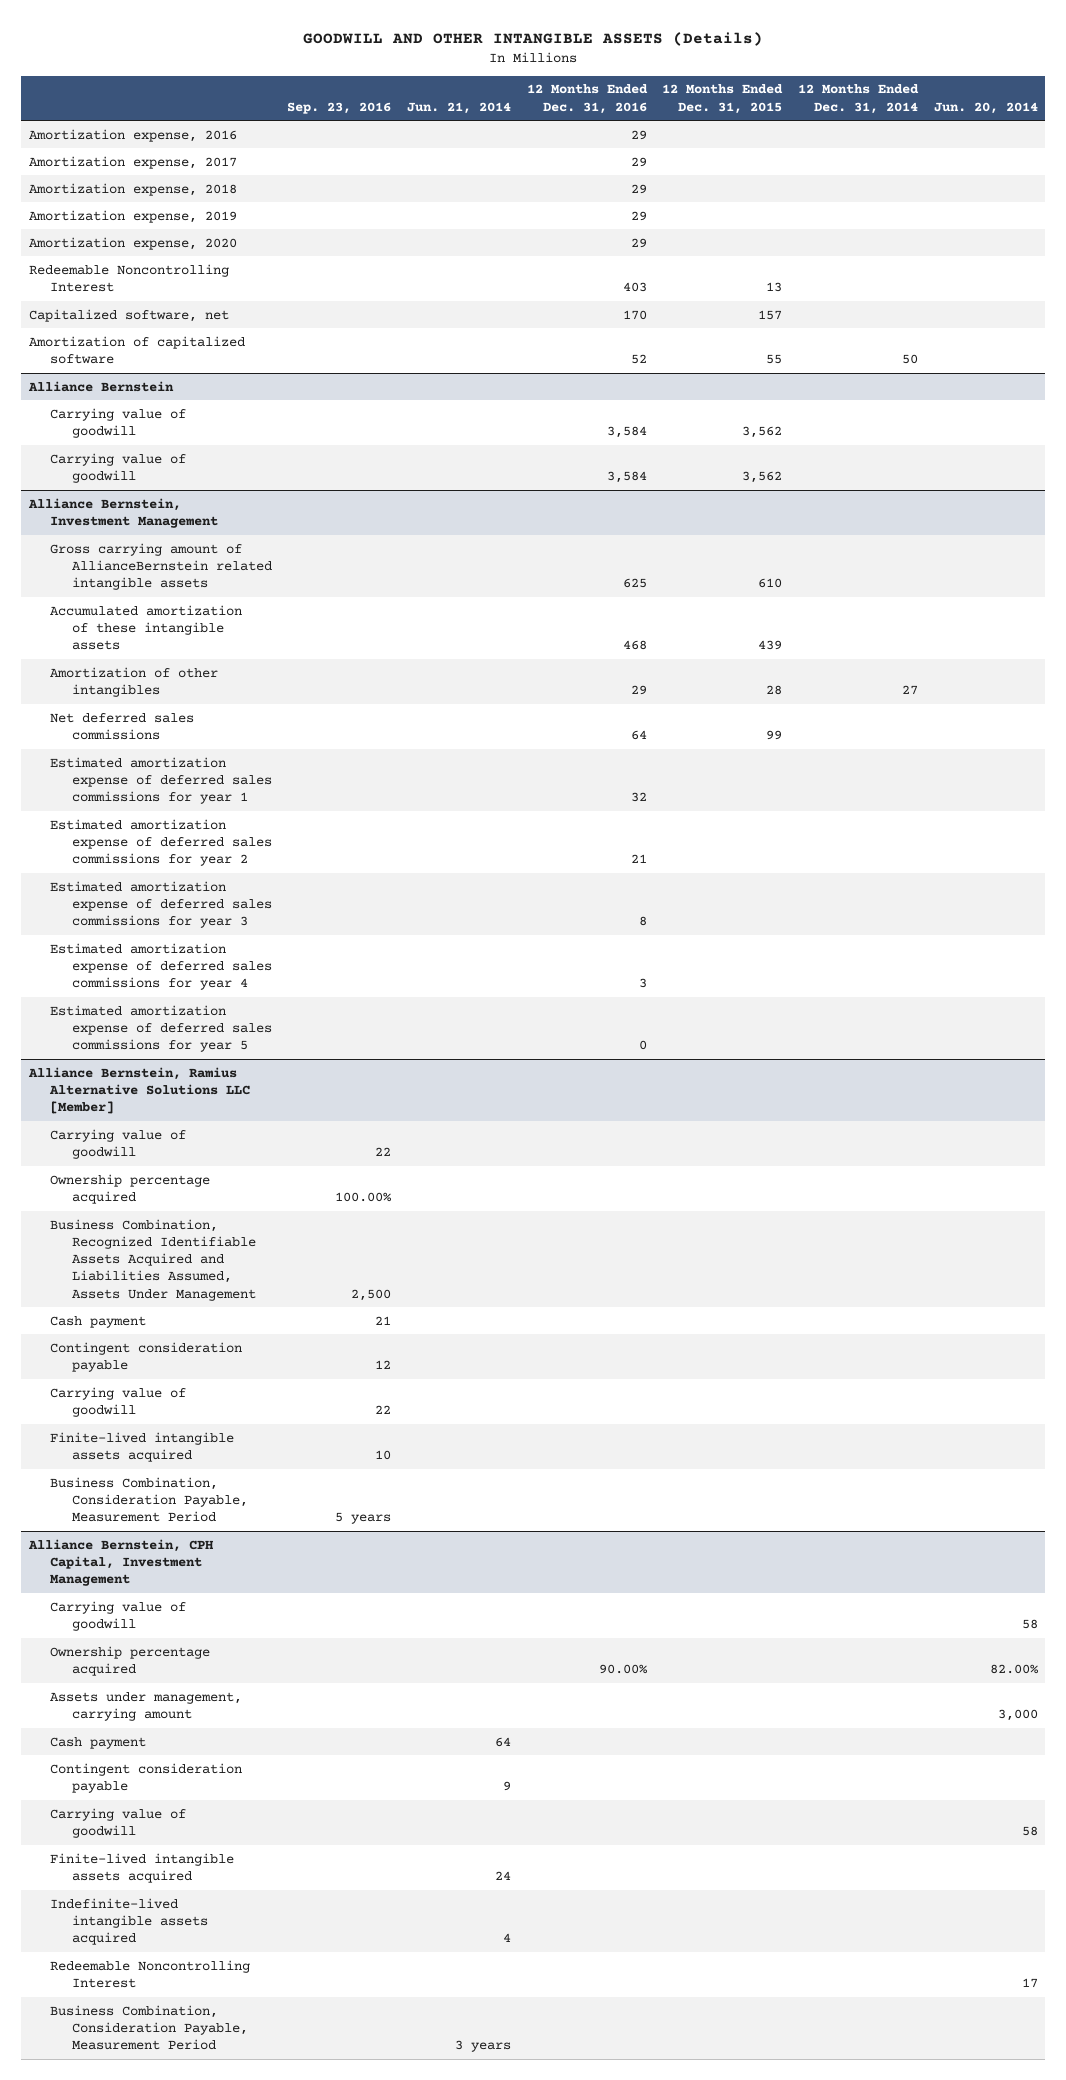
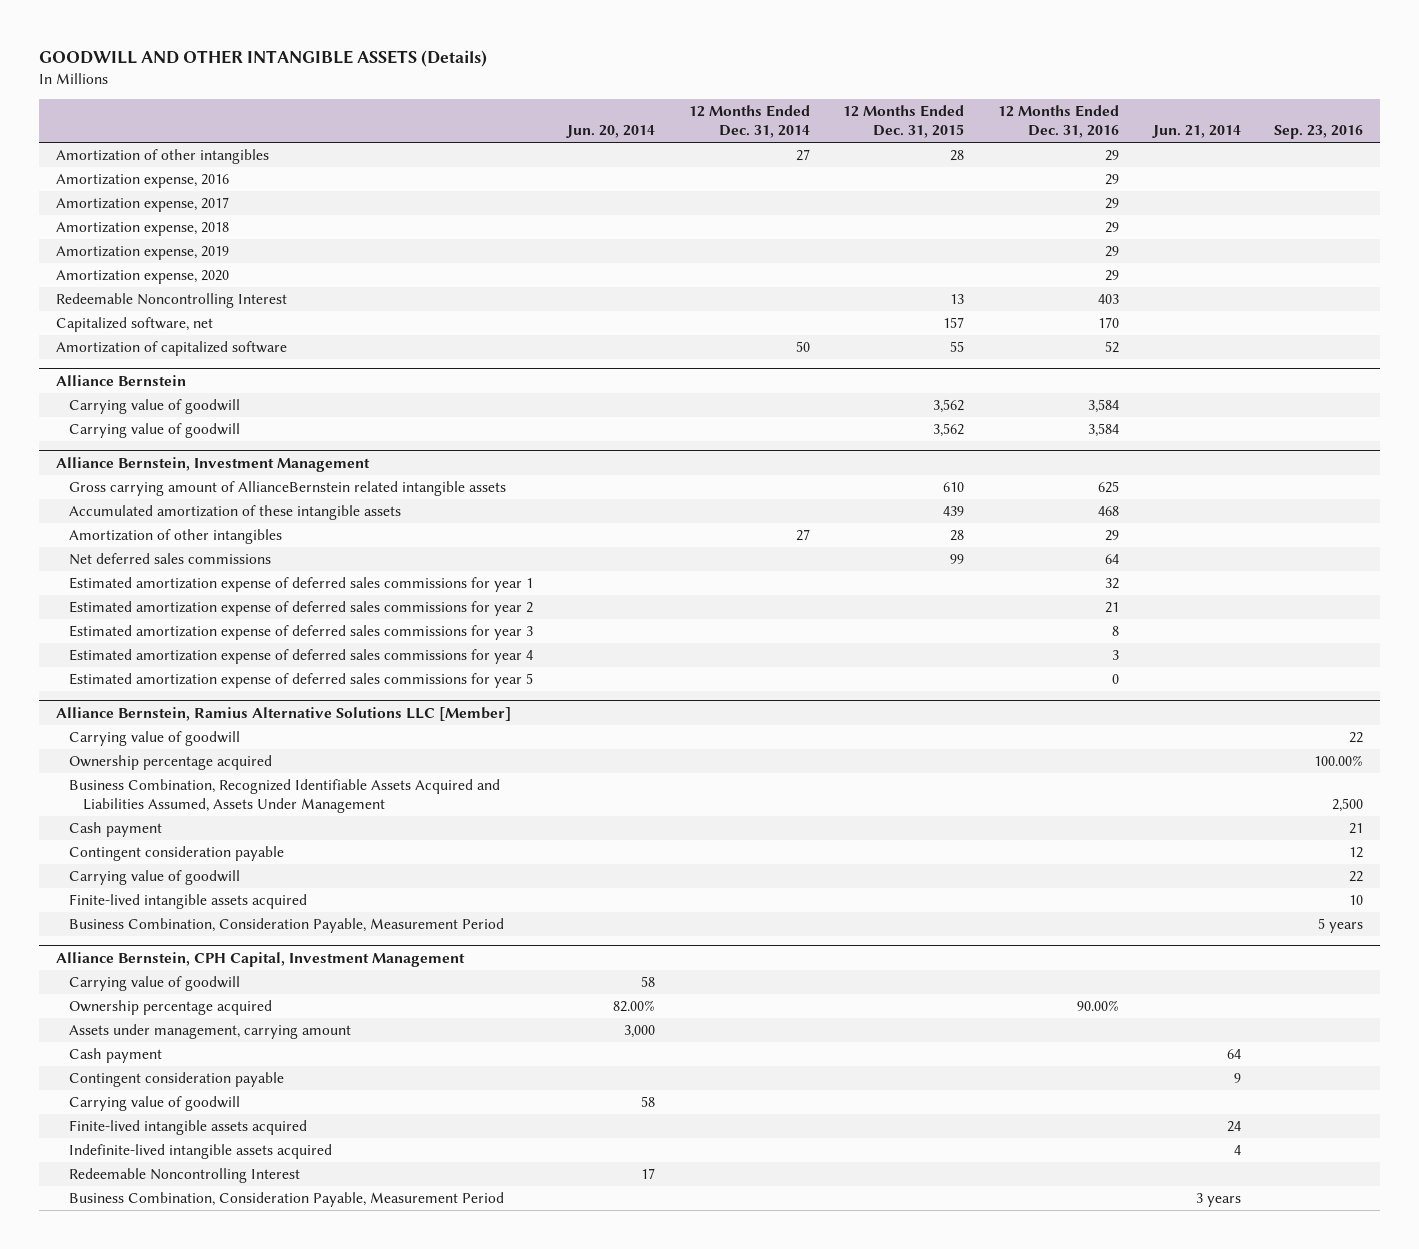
none -> [55,149,269,165] Amortization of other intangibles

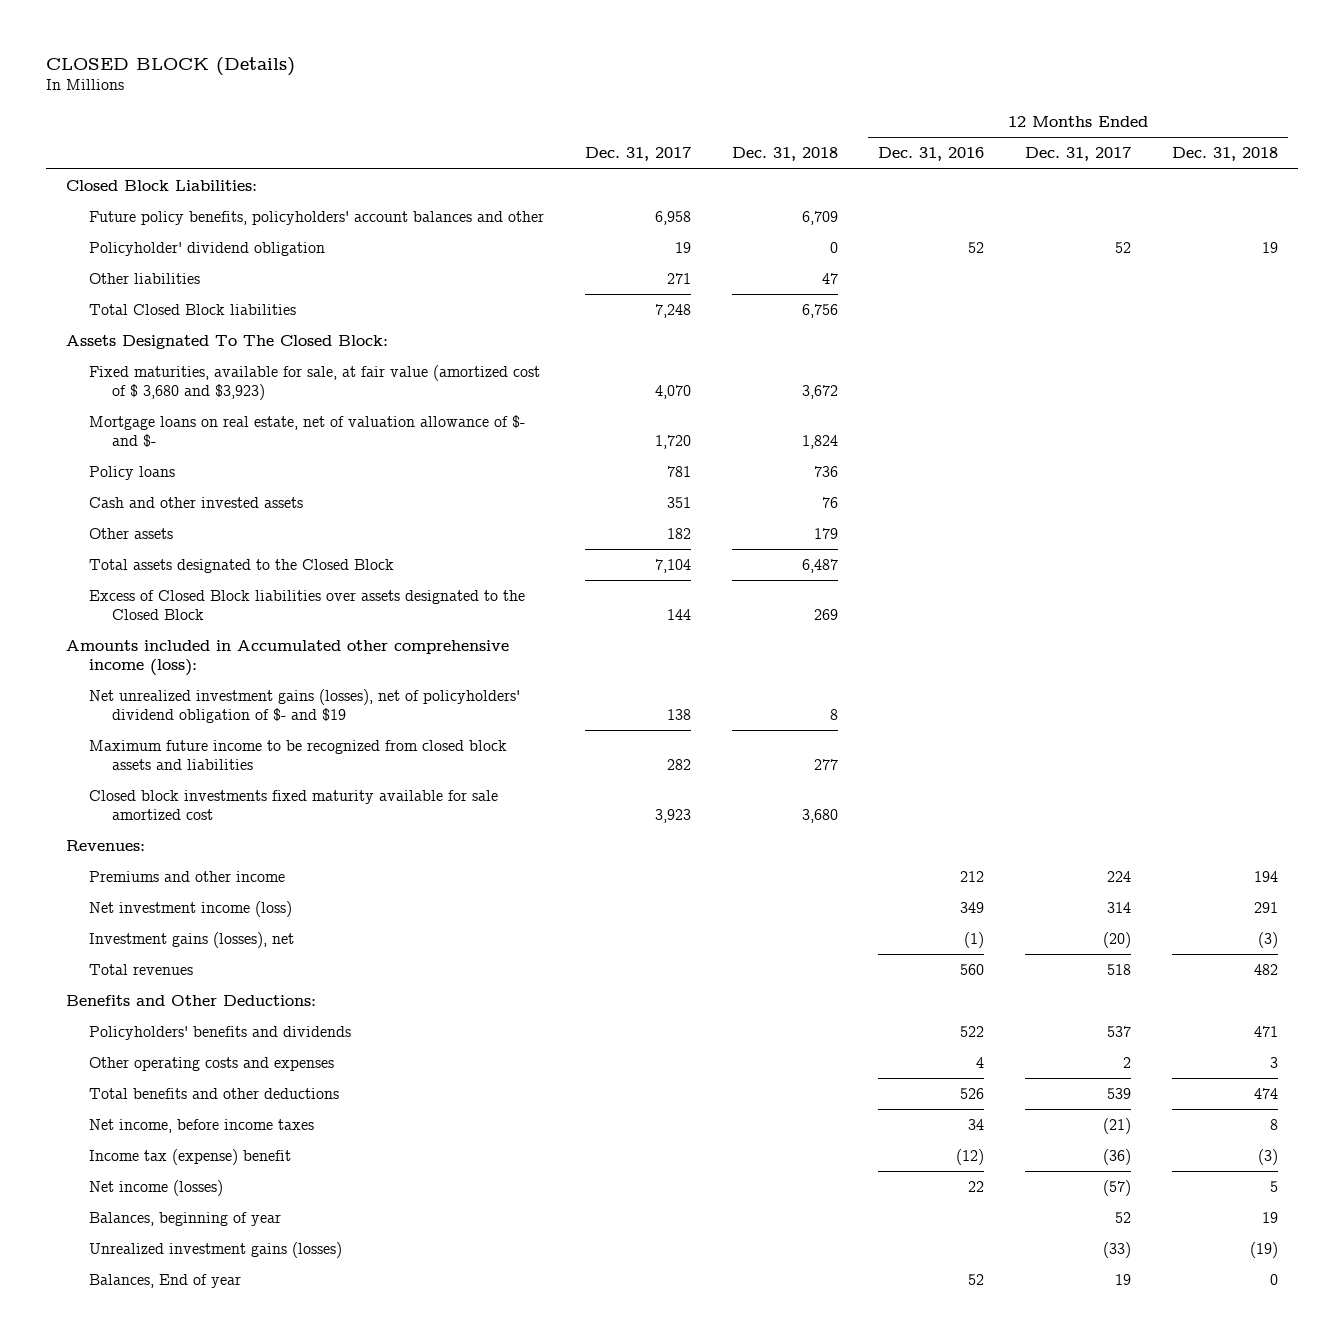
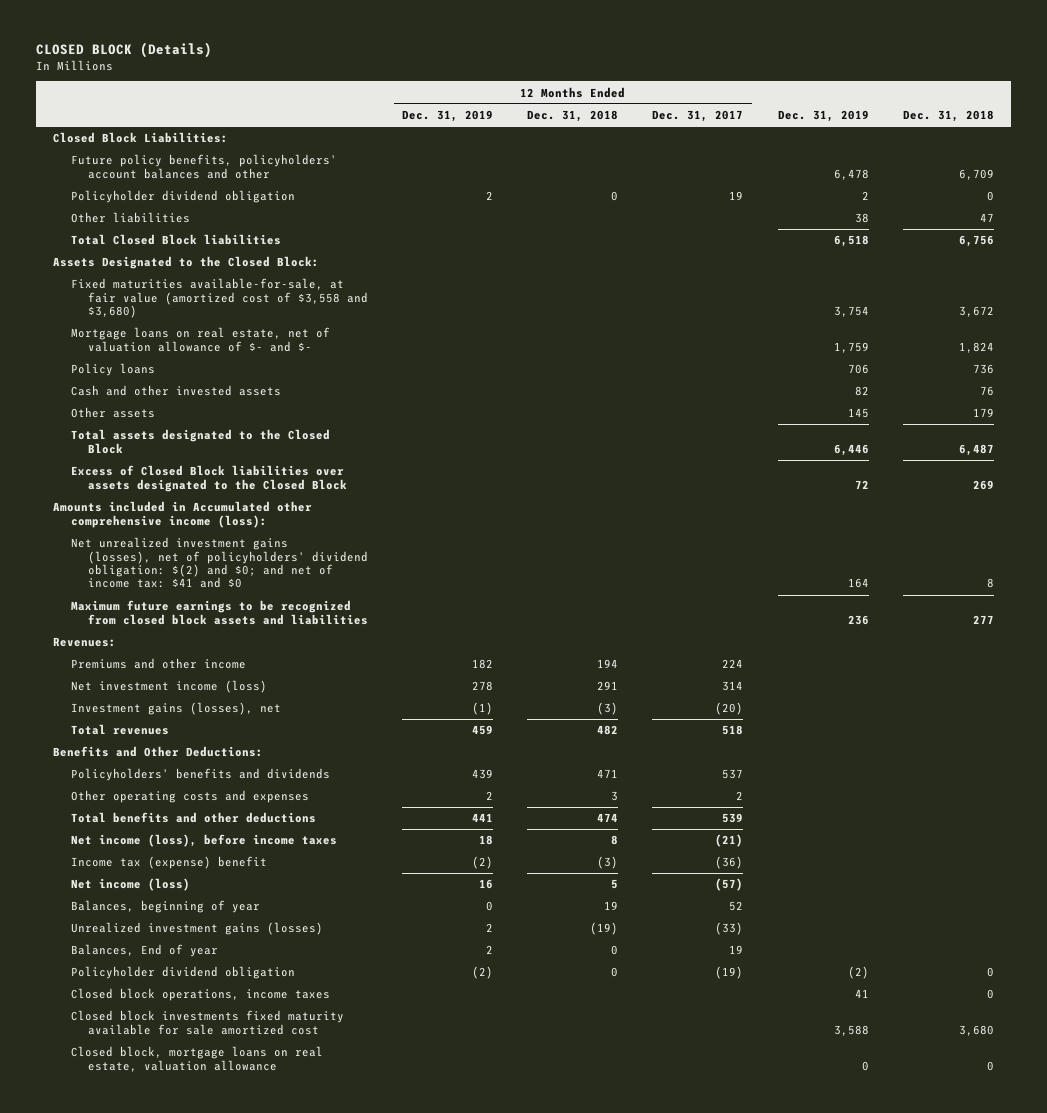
[584,147,691,162] Dec. 31, 2017 -> none
[878,147,985,162] Dec. 31, 2016 -> none
none -> [402,109,494,122] Dec. 31, 2019
none -> [777,109,869,122] Dec. 31, 2019
[89,241,326,256] Policyholder' dividend obligation -> [70,190,295,204] Policyholder dividend obligation
[1115,241,1132,253] 52 -> [729,191,744,201] 19
[1261,241,1278,253] 19 -> [611,191,619,202] 0
[66,334,389,349] Assets Designated To The Closed Block: -> [53,256,320,270] Assets Designated to the Closed Block:
[89,364,541,401] Fixed maturities, available for sale, at fair value (amortized cost of $ 3,680 and $3,923) -> [70,278,369,319] Fixed maturities available-for-sale, at fair value (amortized cost of $3,558 and $3,680)
[89,688,521,724] Net unrealized investment gains (losses), net of policyholders' dividend obligation of $- and $19 -> [70,537,369,589] Net unrealized investment gains (losses), net of policyholders' dividend obligation: $(2) and $0; and net of income tax: $41 and $0
[89,739,508,771] Maximum future income to be recognized from closed block assets and liabilities -> [70,600,369,625] Maximum future earnings to be recognized from closed block assets and liabilities
[89,1118,315,1133] Net income, before income taxes -> [70,834,337,848] Net income (loss), before income taxes
[89,1179,224,1196] Net income (losses) -> [70,878,190,892] Net income (loss)
none -> [70,966,295,980] Policyholder dividend obligation
none -> [70,988,330,1002] Closed block operations, income taxes
[89,789,499,821] Closed block investments fixed maturity available for sale amortized cost -> [70,1010,344,1035] Closed block investments fixed maturity available for sale amortized cost
none -> [70,1046,323,1072] Closed block, mortgage loans on real estate, valuation allowance

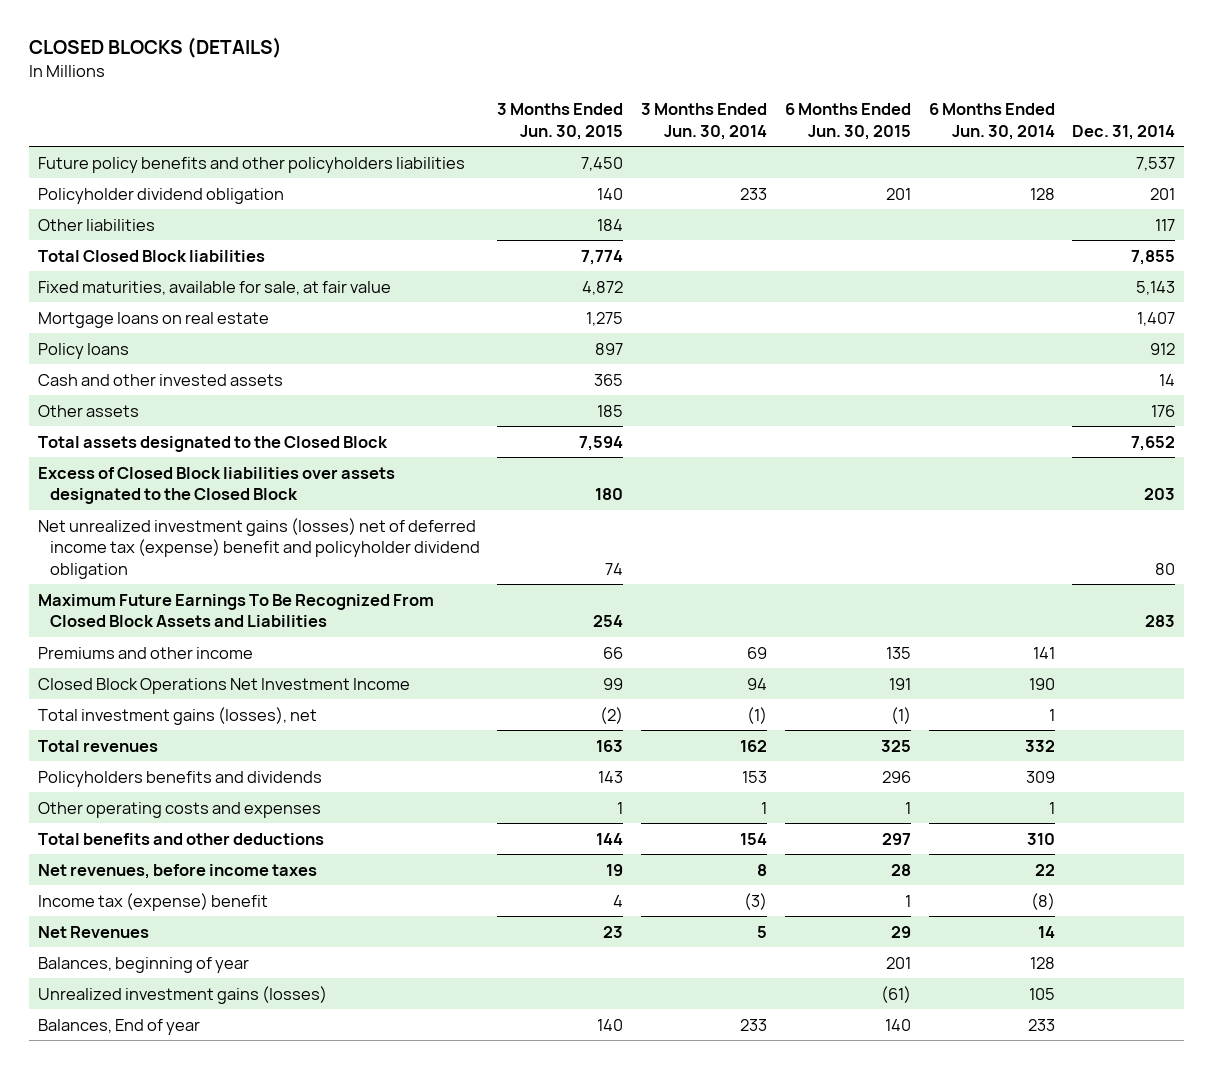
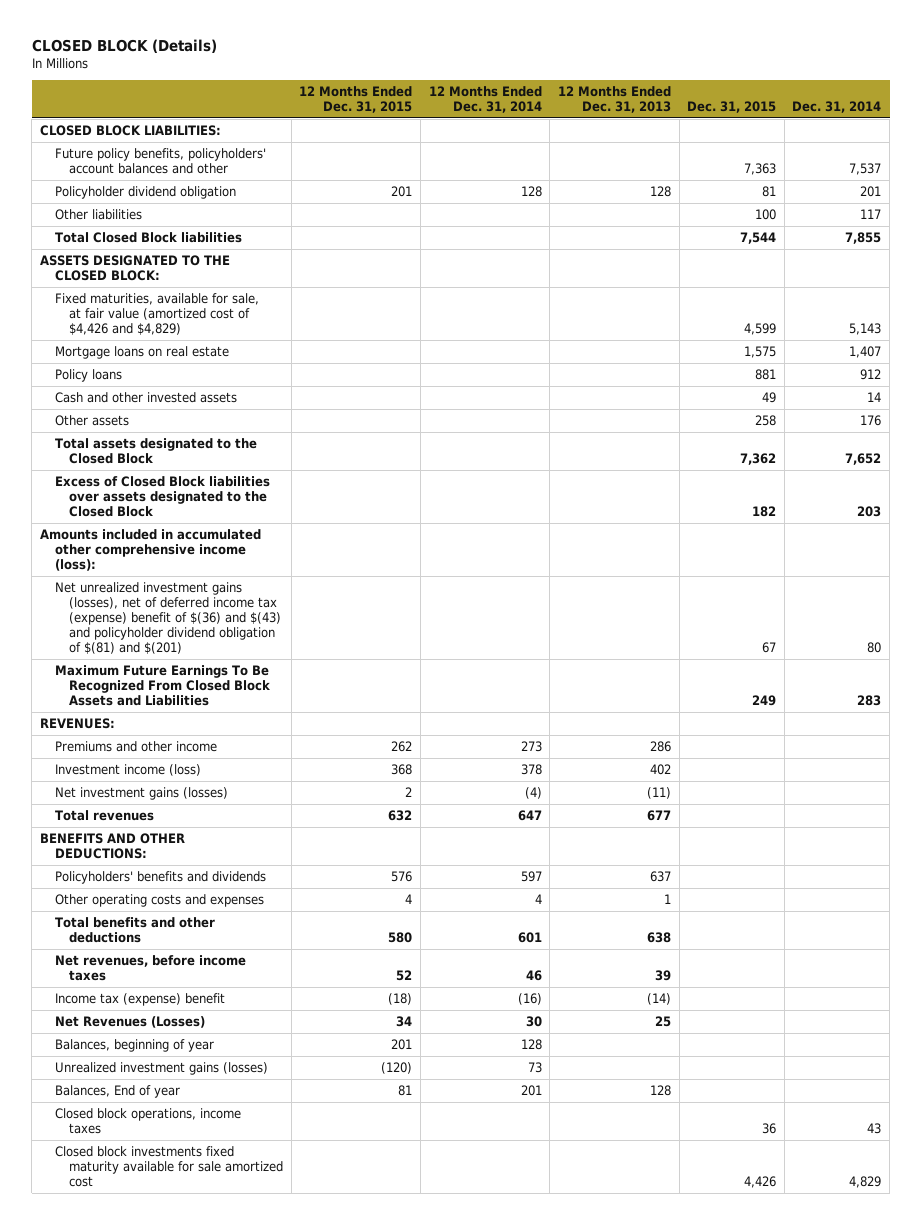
[28,37,282,59] CLOSED BLOCKS (DETAILS) -> [31,38,217,53] CLOSED BLOCK (Details)
[497,103,624,140] 3 Months Ended Jun. 30, 2015 -> none
[641,103,768,140] 3 Months Ended Jun. 30, 2014 -> none
[784,103,911,140] 6 Months Ended Jun. 30, 2015 -> none
[928,103,1055,140] 6 Months Ended Jun. 30, 2014 -> none
none -> [299,86,413,114] 12 Months Ended Dec. 31, 2015
none -> [428,86,542,114] 12 Months Ended Dec. 31, 2014
none -> [557,86,671,114] 12 Months Ended Dec. 31, 2013
none -> [687,101,777,114] Dec. 31, 2015
none -> [39,124,221,136] CLOSED BLOCK LIABILITIES:
[37,156,465,173] Future policy benefits and other policyholders liabilities -> [54,147,266,174] Future policy benefits, policyholders' account balances and other
none -> [39,254,230,281] ASSETS DESIGNATED TO THE CLOSED BLOCK:
[37,280,391,295] Fixed maturities, available for sale, at fair value -> [54,292,259,335] Fixed maturities, available for sale, at fair value (amortized cost of $4,426 and $4,829)
none -> [39,528,261,571] Amounts included in accumulated other comprehensive income (loss):
[37,517,480,579] Net unrealized investment gains (losses) net of deferred income tax (expense) benefit and policyholder dividend obligation -> [54,581,282,655] Net unrealized investment gains (losses), net of deferred income tax (expense) benefit of $(36) and $(43) and policyholder dividend obligation of $(81) and $(201)
none -> [39,717,115,729] REVENUES:
[37,677,410,694] Closed Block Operations Net Investment Income -> [54,763,201,776] Investment income (loss)
[37,706,317,725] Total investment gains (losses), net -> [54,786,228,800] Net investment gains (losses)
none -> [39,832,185,859] BENEFITS AND OTHER DEDUCTIONS:
[37,770,322,787] Policyholders benefits and dividends -> [54,870,266,884] Policyholders' benefits and dividends
[37,925,149,938] Net Revenues -> [54,1015,205,1028] Net Revenues (Losses)
none -> [54,1107,241,1134] Closed block operations, income taxes
none -> [54,1145,284,1187] Closed block investments fixed maturity available for sale amortized cost

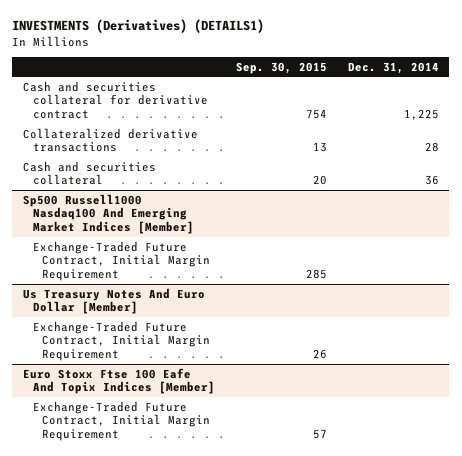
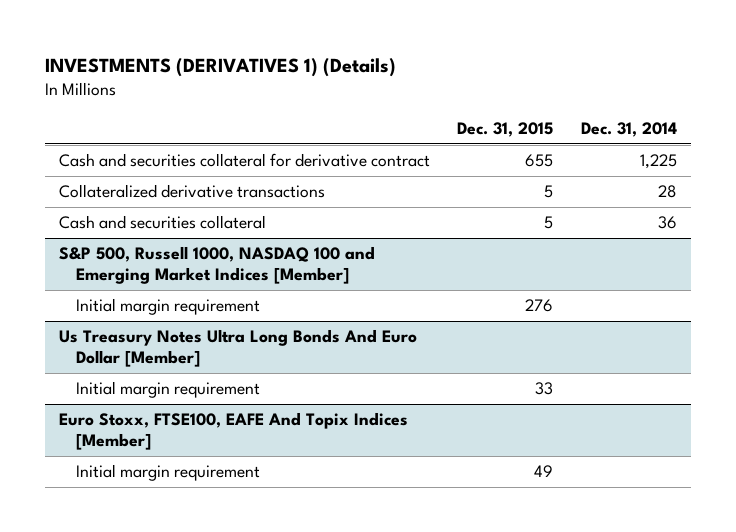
[12,19,265,34] INVESTMENTS (Derivatives) (DETAILS1) -> [44,57,396,77] INVESTMENTS (DERIVATIVES 1) (Details)
[235,61,327,74] Sep. 30, 2015 -> none
none -> [457,122,554,138] Dec. 31, 2015
[22,287,205,315] Us Treasury Notes And Euro Dollar [Member] -> none
[32,320,211,362] Exchange-Traded Future Contract, Initial Margin Requirement -> none
[22,193,194,235] Sp500 Russell1000 Nasdaq100 And Emerging Market Indices [Member] -> [58,246,375,285] S&P 500, Russell 1000, NASDAQ 100 and Emerging Market Indices [Member]
[32,240,211,282] Exchange-Traded Future Contract, Initial Margin Requirement -> [75,298,260,316] Initial margin requirement
none -> [58,329,417,368] Us Treasury Notes Ultra Long Bonds And Euro Dollar [Member]
none -> [75,381,260,399] Initial margin requirement
[22,367,215,395] Euro Stoxx Ftse 100 Eafe And Topix Indices [Member] -> [58,412,408,451] Euro Stoxx, FTSE100, EAFE And Topix Indices [Member]
[32,400,211,442] Exchange-Traded Future Contract, Initial Margin Requirement -> [75,464,260,482] Initial margin requirement

